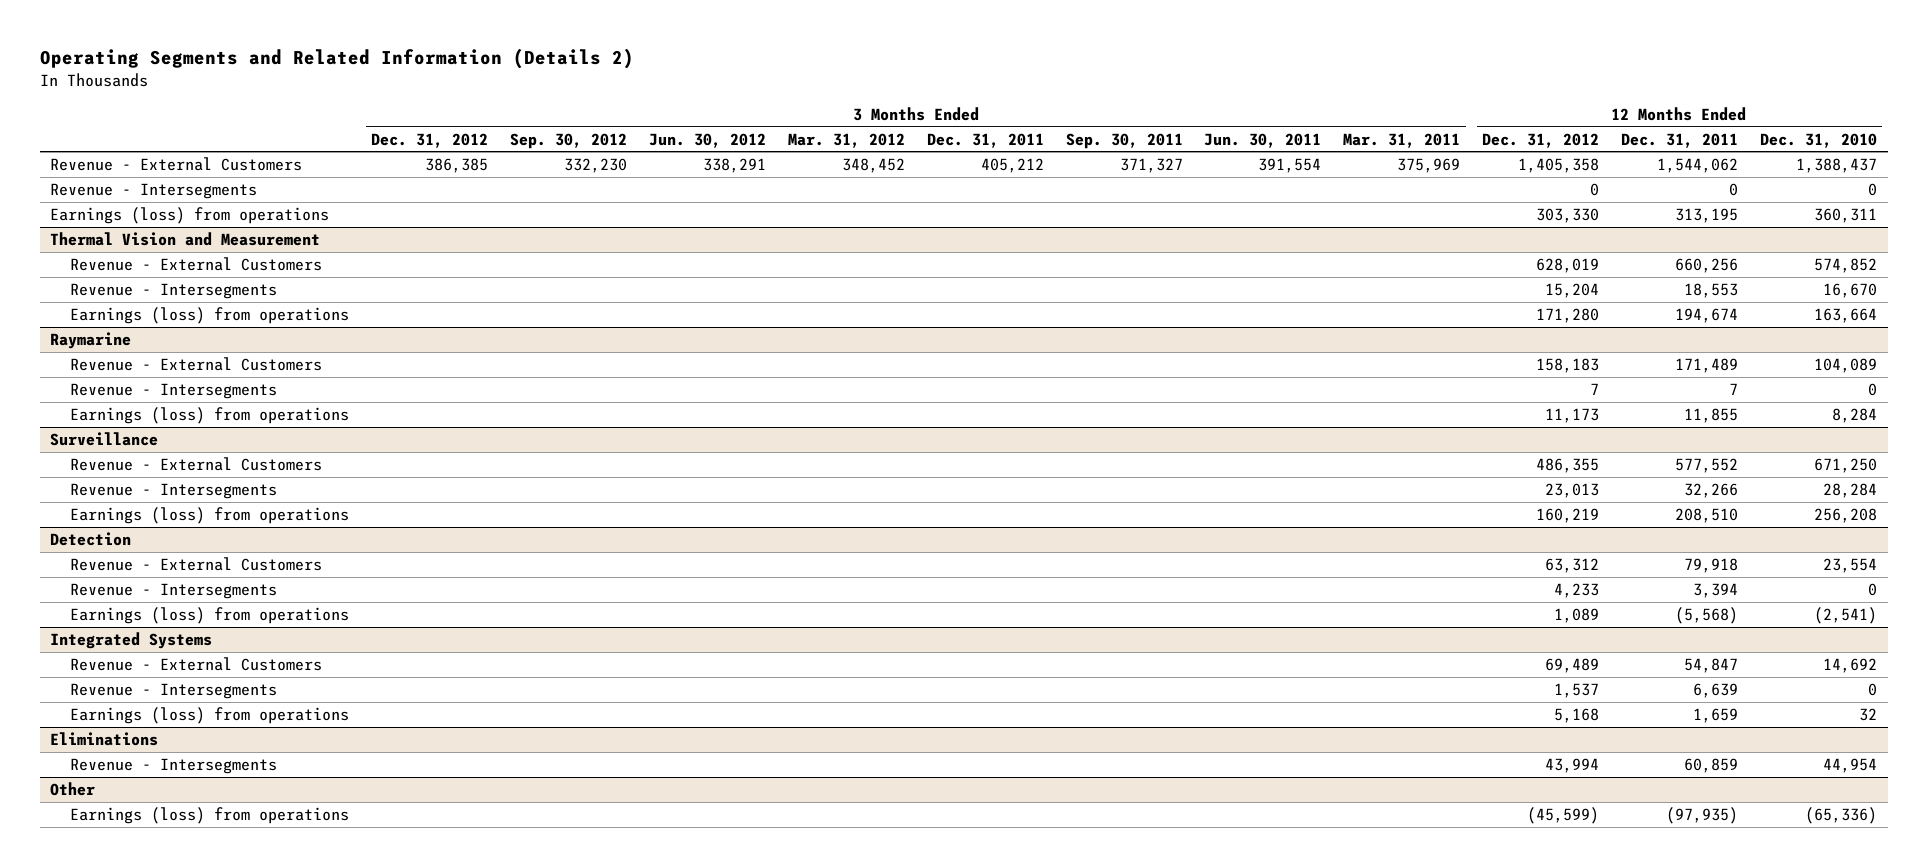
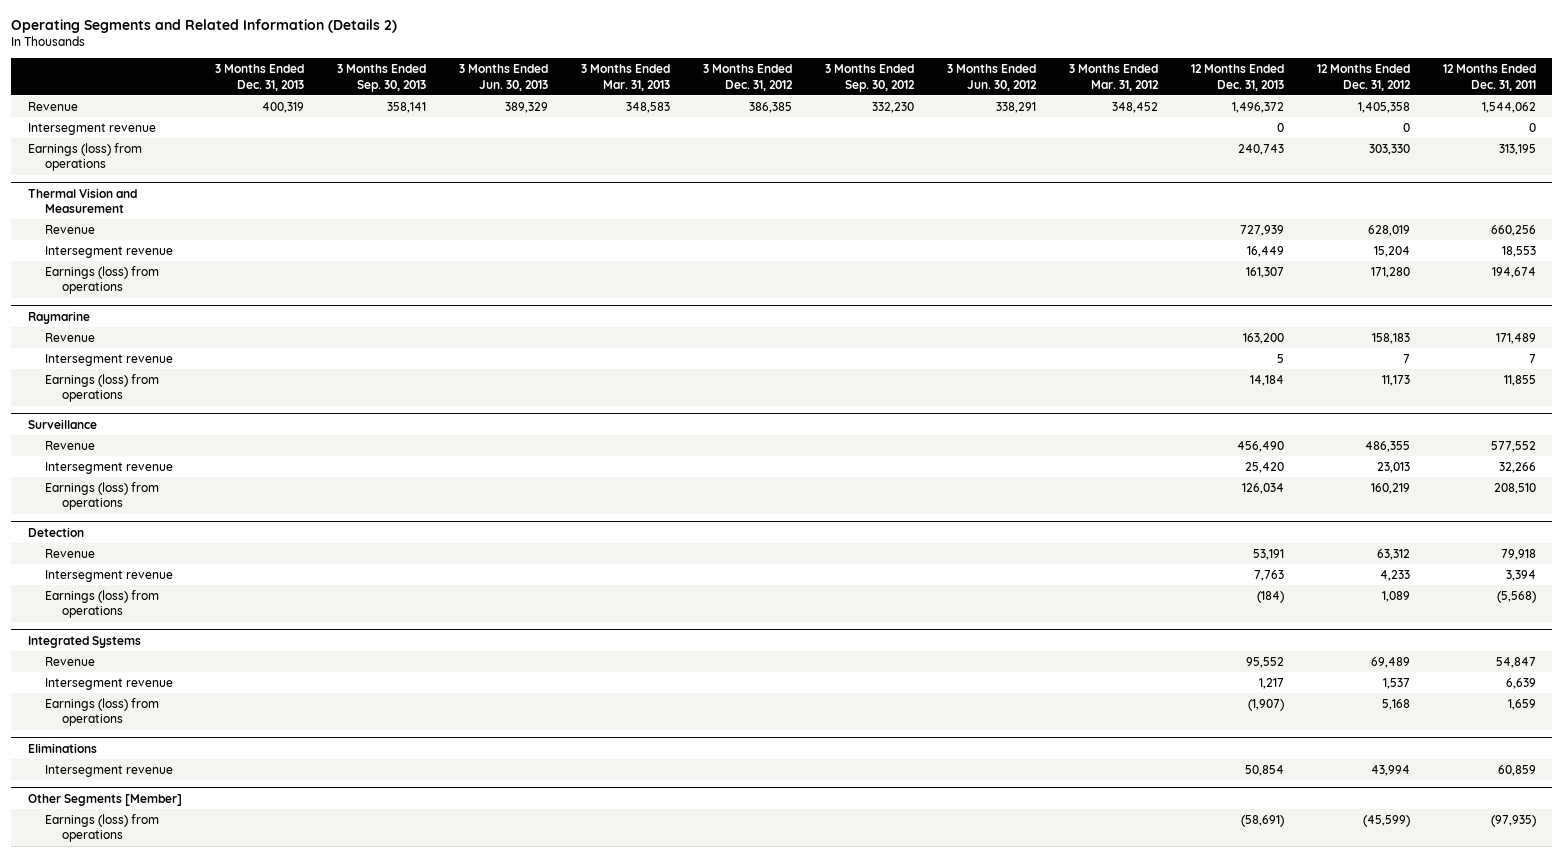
[926,132,1044,148] Dec. 31, 2011 -> none
[1065,132,1183,149] Sep. 30, 2011 -> none
[1204,132,1322,148] Jun. 30, 2011 -> none
[1343,132,1461,148] Mar. 31, 2011 -> none
[1759,132,1877,148] Dec. 31, 2010 -> none
none -> [214,64,304,91] 3 Months Ended Dec. 31, 2013
none -> [336,64,426,92] 3 Months Ended Sep. 30, 2013
none -> [458,64,548,91] 3 Months Ended Jun. 30, 2013
none -> [580,64,670,91] 3 Months Ended Mar. 31, 2013
none -> [1190,64,1284,91] 12 Months Ended Dec. 31, 2013
[50,156,303,171] Revenue - External Customers -> [27,101,78,111] Revenue
[50,182,258,199] Revenue - Intersegments -> [27,122,156,135] Intersegment revenue
[70,256,323,271] Revenue - External Customers -> [44,224,95,234] Revenue
[70,282,278,299] Revenue - Intersegments -> [44,245,173,258] Intersegment revenue
[70,356,323,371] Revenue - External Customers -> [44,332,95,342] Revenue
[70,382,278,399] Revenue - Intersegments -> [44,353,173,366] Intersegment revenue
[70,456,323,471] Revenue - External Customers -> [44,440,95,450] Revenue
[70,482,278,499] Revenue - Intersegments -> [44,461,173,474] Intersegment revenue
[70,556,323,571] Revenue - External Customers -> [44,548,95,558] Revenue
[70,582,278,599] Revenue - Intersegments -> [44,569,173,582] Intersegment revenue
[70,656,323,671] Revenue - External Customers -> [44,656,95,666] Revenue
[70,682,278,699] Revenue - Intersegments -> [44,677,173,690] Intersegment revenue
[50,781,96,796] Other -> none
[70,757,278,774] Revenue - Intersegments -> [44,764,173,777] Intersegment revenue
none -> [27,793,182,806] Other Segments [Member]

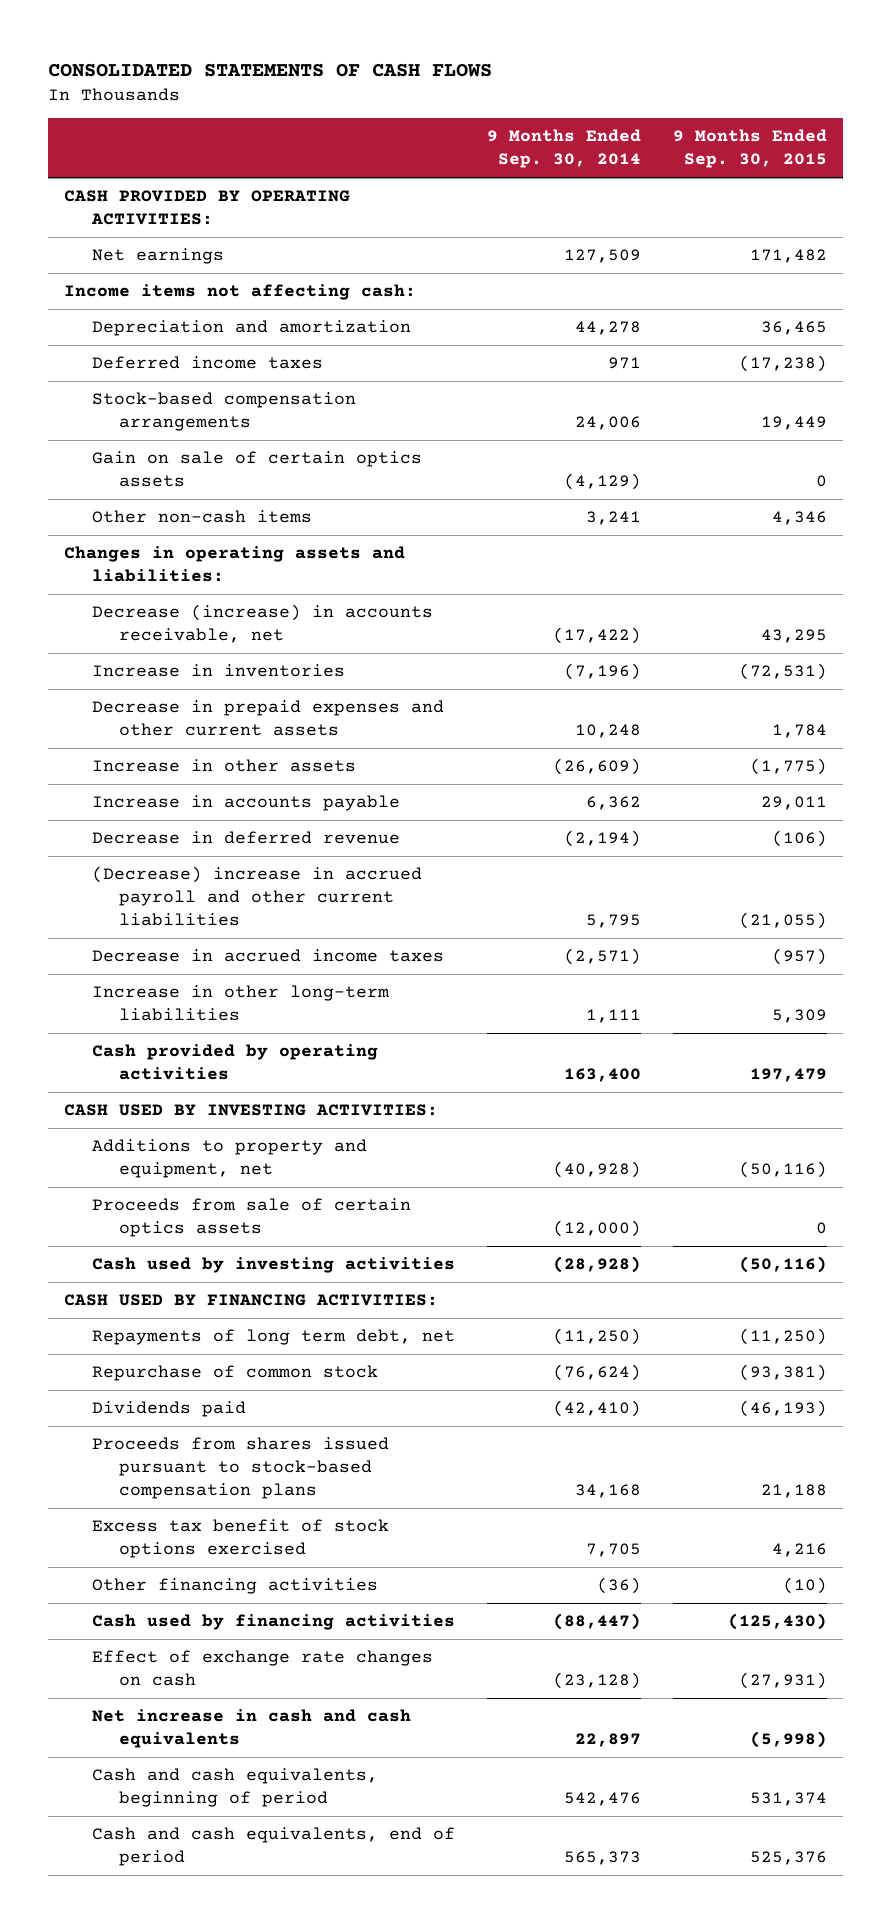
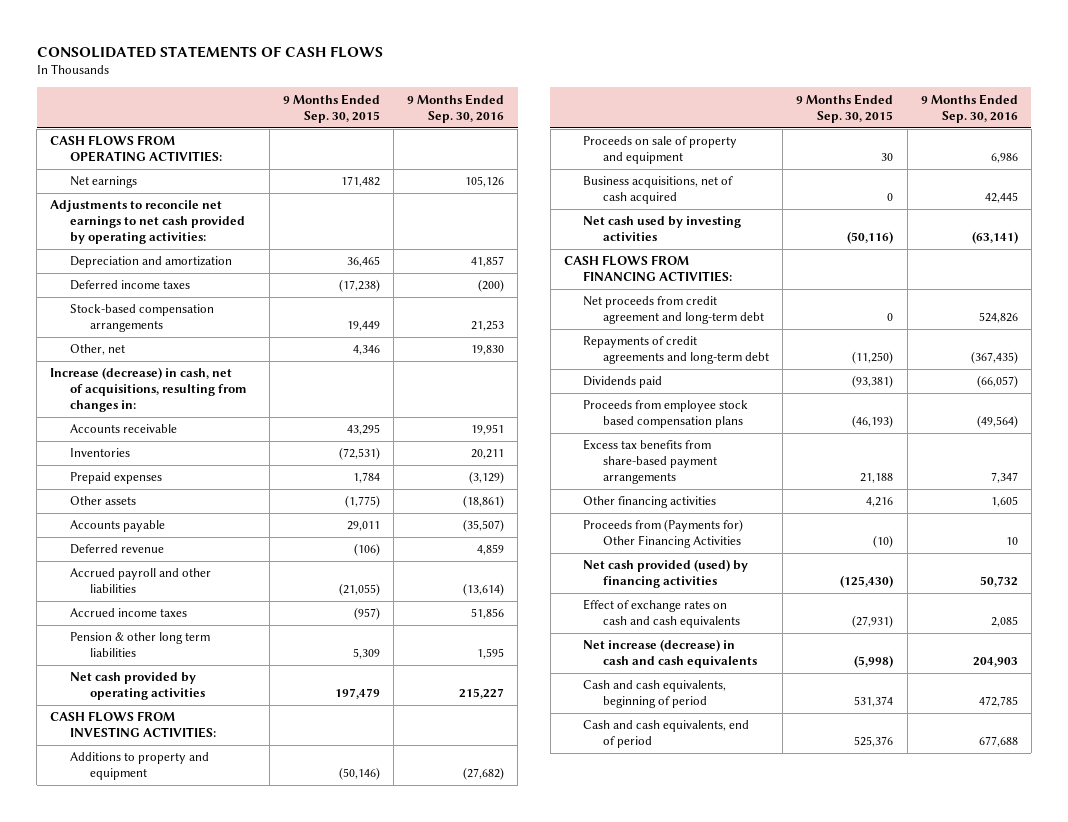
[486,129,641,169] 9 Months Ended Sep. 30, 2014 -> none
none -> [407,93,505,123] 9 Months Ended Sep. 30, 2016
[63,190,350,226] CASH PROVIDED BY OPERATING ACTIVITIES: -> [50,135,222,163] CASH FLOWS FROM OPERATING ACTIVITIES:
[63,284,416,301] Income items not affecting cash: -> [50,200,245,245] Adjustments to reconcile net earnings to net cash provided by operating activities:
[91,451,422,488] Gain on sale of certain optics assets -> none
[91,1198,411,1238] Proceeds from sale of certain optics assets -> none
[91,510,312,524] Other non-cash items -> [69,344,125,356] Other, net
[63,546,405,583] Changes in operating assets and liabilities: -> [50,367,247,413] Increase (decrease) in cash, net of acquisitions, resulting from changes in:
[91,604,433,644] Decrease (increase) in accounts receivable, net -> [69,424,177,434] Accounts receivable
[91,664,345,678] Increase in inventories -> [69,448,130,458] Inventories
[91,700,444,737] Decrease in prepaid expenses and other current assets -> [69,472,162,485] Prepaid expenses
[91,759,356,773] Increase in other assets -> [69,496,136,506] Other assets
[91,795,400,812] Increase in accounts payable -> [69,520,165,533] Accounts payable
[91,831,400,845] Decrease in deferred revenue -> [69,544,164,555] Deferred revenue
[91,866,422,927] (Decrease) increase in accrued payroll and other current liabilities -> [69,568,211,594] Accrued payroll and other liabilities
[91,949,444,963] Decrease in accrued income taxes -> [69,608,187,618] Accrued income taxes
[91,985,390,1022] Increase in other long-term liabilities -> [69,632,210,658] Pension & other long term liabilities
[91,1044,378,1081] Cash provided by operating activities -> [69,672,205,701] Net cash provided by operating activities
[63,1104,438,1117] CASH USED BY INVESTING ACTIVITIES: -> [50,711,216,739] CASH FLOWS FROM INVESTING ACTIVITIES:
[91,1139,367,1179] Additions to property and equipment, net -> [69,752,209,781] Additions to property and equipment
[738,1161,827,1179] (50,116) -> [338,767,380,781] (50,146)
none -> [583,136,738,165] Proceeds on sale of property and equipment
none -> [583,176,734,205] Business acquisitions, net of cash acquired
[91,1257,455,1274] Cash used by investing activities -> [583,216,742,242] Net cash used by investing activities
[63,1294,438,1307] CASH USED BY FINANCING ACTIVITIES: -> [563,255,733,283] CASH FLOWS FROM FINANCING ACTIVITIES:
none -> [583,296,765,325] Net proceeds from credit agreement and long-term debt
[91,1329,455,1346] Repayments of long term debt, net -> [583,336,770,365] Repayments of credit agreements and long-term debt
[91,1365,378,1382] Repurchase of common stock -> [583,376,663,389] Dividends paid
[91,1401,246,1418] Dividends paid -> [583,400,749,429] Proceeds from employee stock based compensation plans
[91,1437,389,1500] Proceeds from shares issued pursuant to stock-based compensation plans -> [583,439,718,485] Excess tax benefits from share-based payment arrangements
[91,1519,389,1559] Excess tax benefit of stock options exercised -> [583,496,717,509] Other financing activities
[91,1578,378,1595] Other financing activities -> [583,519,744,549] Proceeds from (Payments for) Other Financing Activities
[91,1614,455,1631] Cash used by financing activities -> [583,559,749,589] Net cash provided (used) by financing activities
[91,1650,433,1687] Effect of exchange rate changes on cash -> [583,599,741,629] Effect of exchange rates on cash and cash equivalents
[91,1709,411,1749] Net increase in cash and cash equivalents -> [583,639,758,669] Net increase (decrease) in cash and cash equivalents

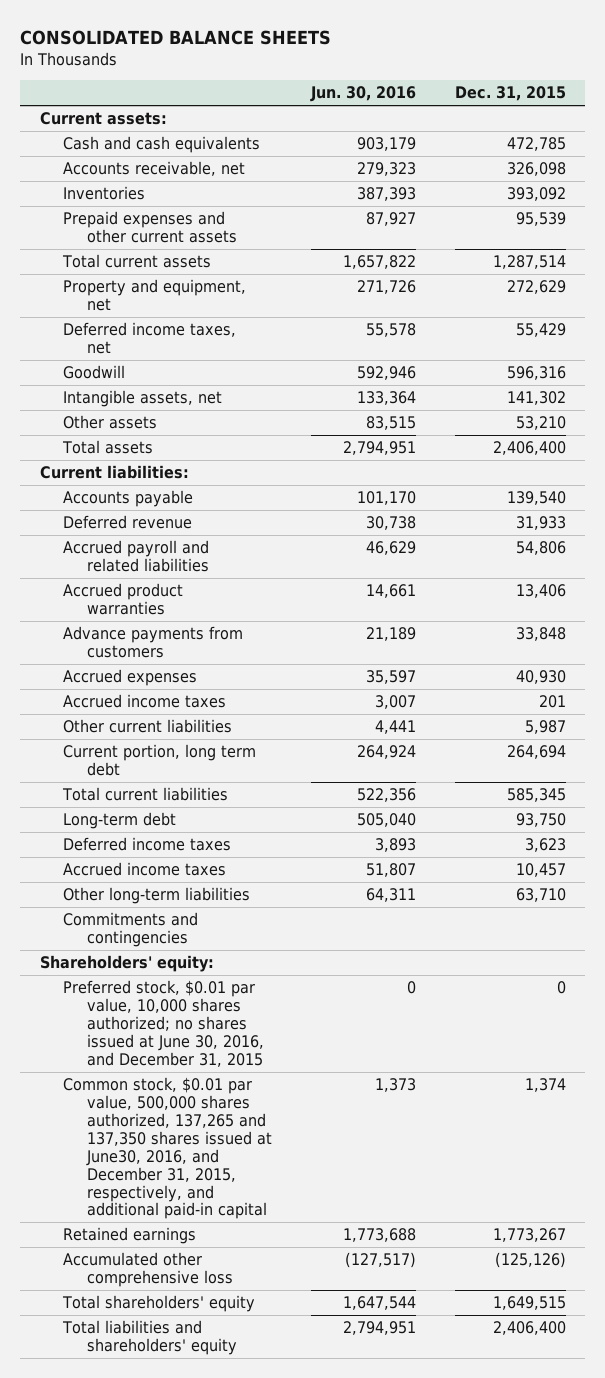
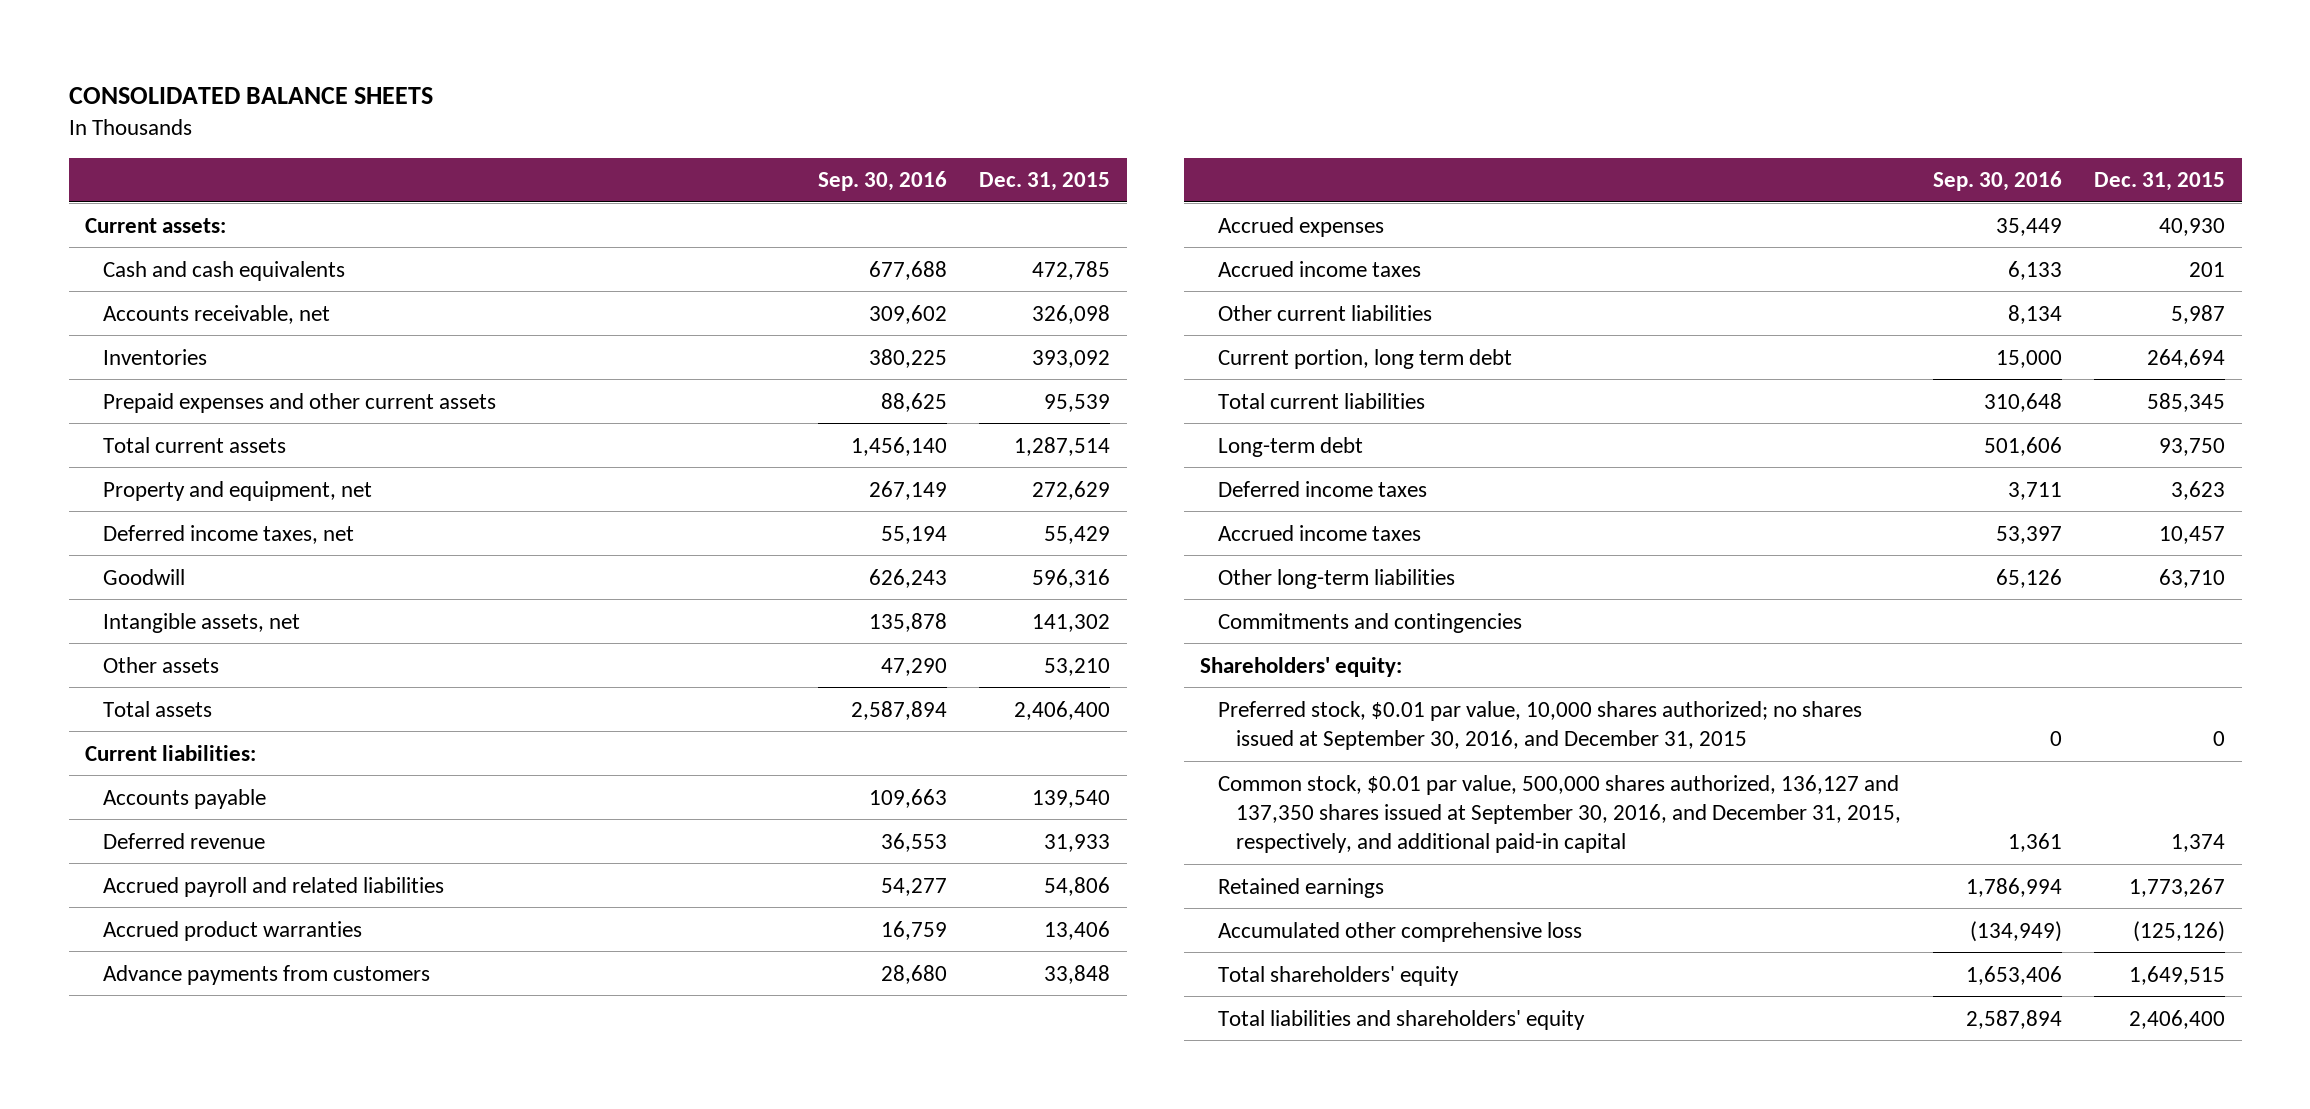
[309,86,416,103] Jun. 30, 2016 -> none
none -> [817,171,947,192] Sep. 30, 2016
[63,980,264,1067] Preferred stock, $0.01 par value, 10,000 shares authorized; no shares issued at June 30, 2016, and December 31, 2015 -> [1217,700,1862,750] Preferred stock, $0.01 par value, 10,000 shares authorized; no shares issued at September 30, 2016, and December 31, 2015
[63,1077,272,1220] Common stock, $0.01 par value, 500,000 shares authorized, 137,265 and 137,350 shares issued at June30, 2016, and December 31, 2015, respectively, and additional paid-in capital -> [1217,774,1901,854] Common stock, $0.01 par value, 500,000 shares authorized, 136,127 and 137,350 shares issued at September 30, 2016, and December 31, 2015, respectively, and additional paid-in capital

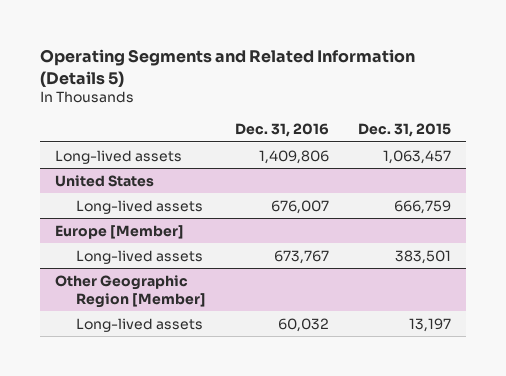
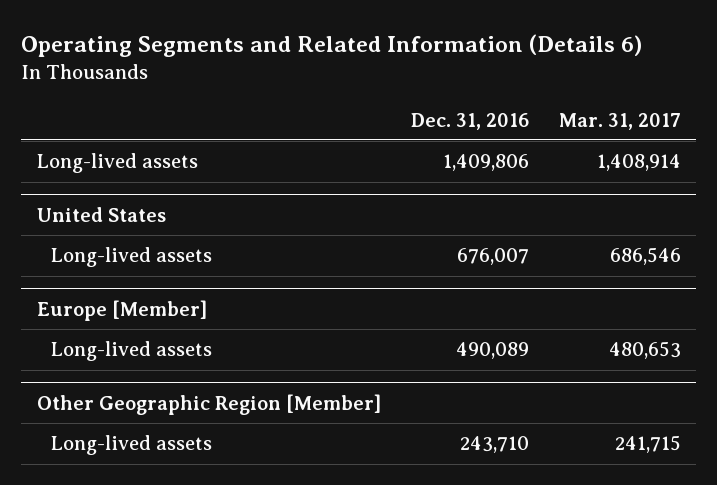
[40,48,416,87] Operating Segments and Related Information (Details 5) -> [21,34,643,58] Operating Segments and Related Information (Details 6)
[358,123,452,138] Dec. 31, 2015 -> none
none -> [558,112,681,130] Mar. 31, 2017
[273,249,329,264] 673,767 -> [455,342,529,360] 490,089
[277,317,329,332] 60,032 -> [459,436,529,454] 243,710

